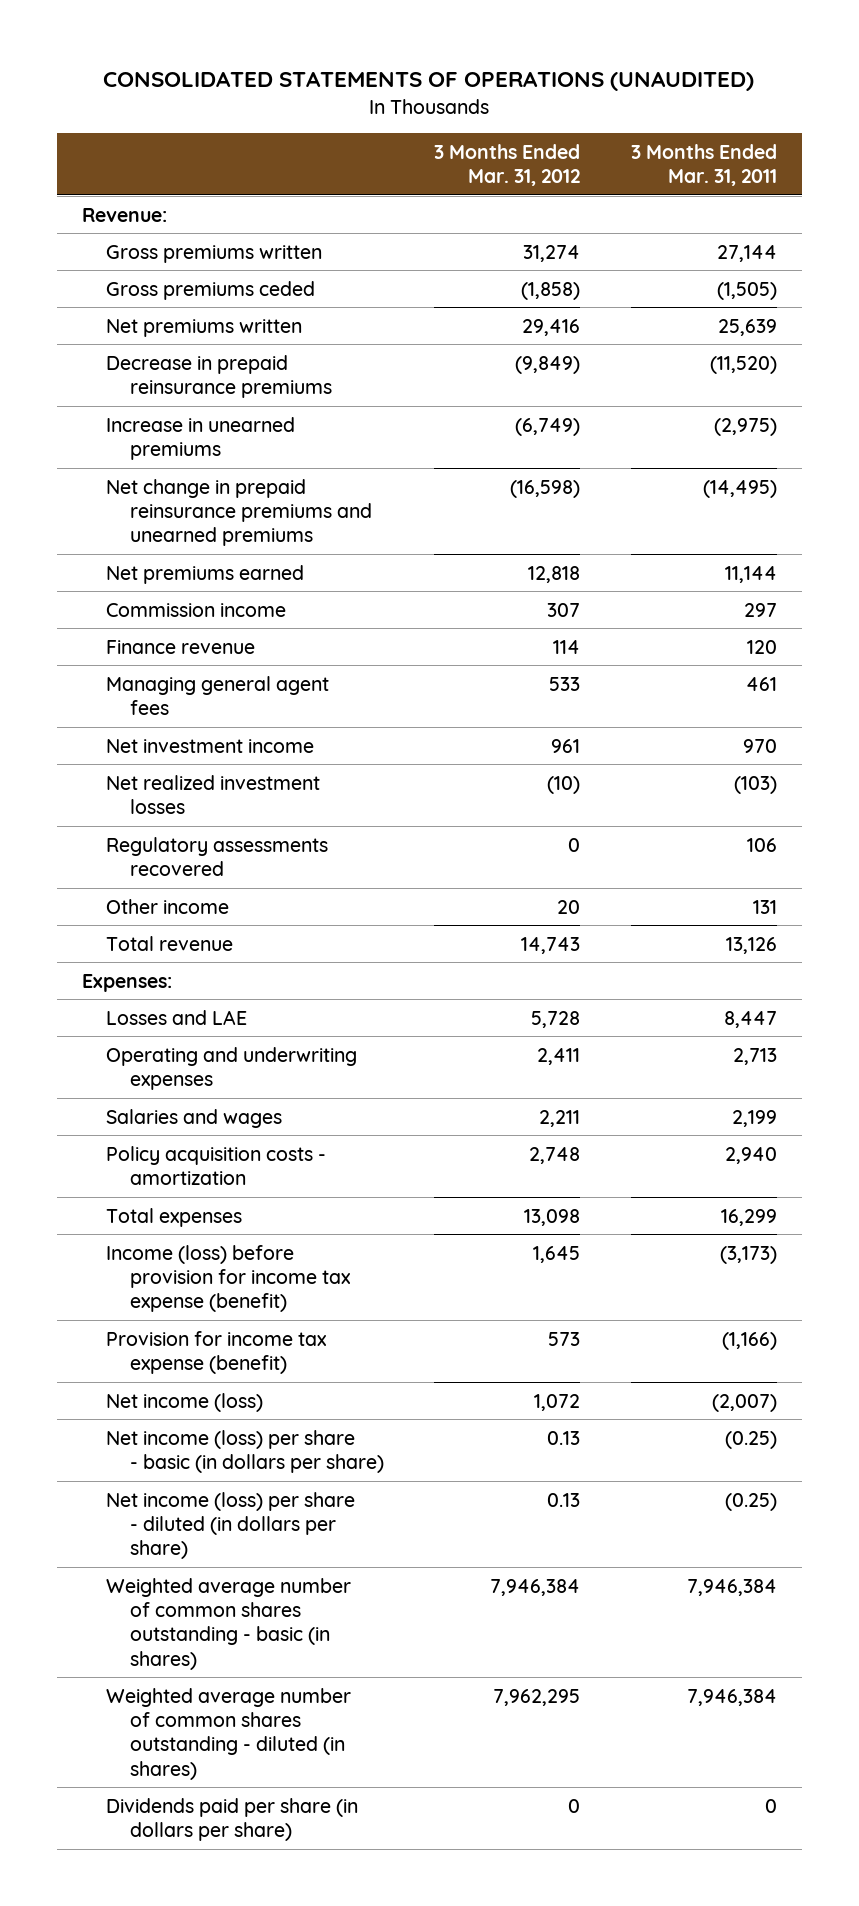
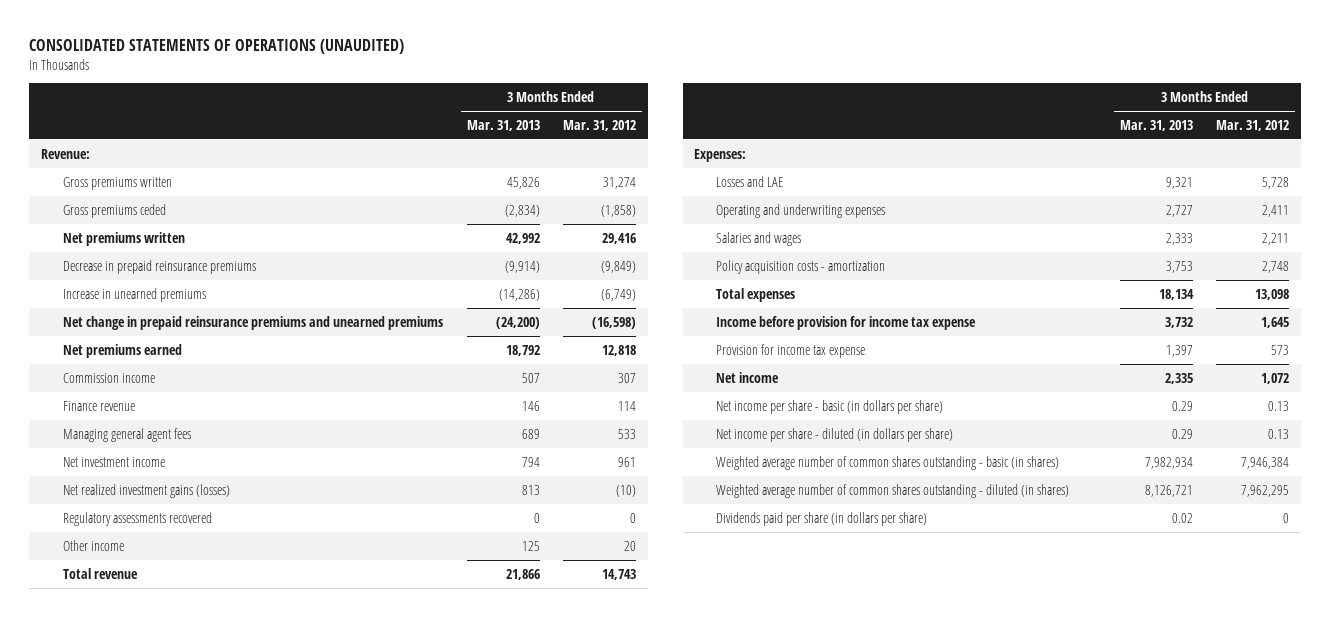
[630,143,777,186] 3 Months Ended Mar. 31, 2011 -> none
none -> [466,119,540,131] Mar. 31, 2013
[106,774,321,814] Net realized investment losses -> [63,483,231,498] Net realized investment gains (losses)
[106,1244,351,1313] Income (loss) before provision for income tax expense (benefit) -> [716,315,977,330] Income before provision for income tax expense
[106,1330,328,1374] Provision for income tax expense (benefit) -> [716,343,866,358] Provision for income tax expense
[106,1392,264,1412] Net income (loss) -> [716,371,780,383] Net income
[106,1429,384,1473] Net income (loss) per share - basic (in dollars per share) -> [716,399,944,414] Net income per share - basic (in dollars per share)
[106,1491,356,1560] Net income (loss) per share - diluted (in dollars per share) -> [716,427,954,442] Net income per share - diluted (in dollars per share)

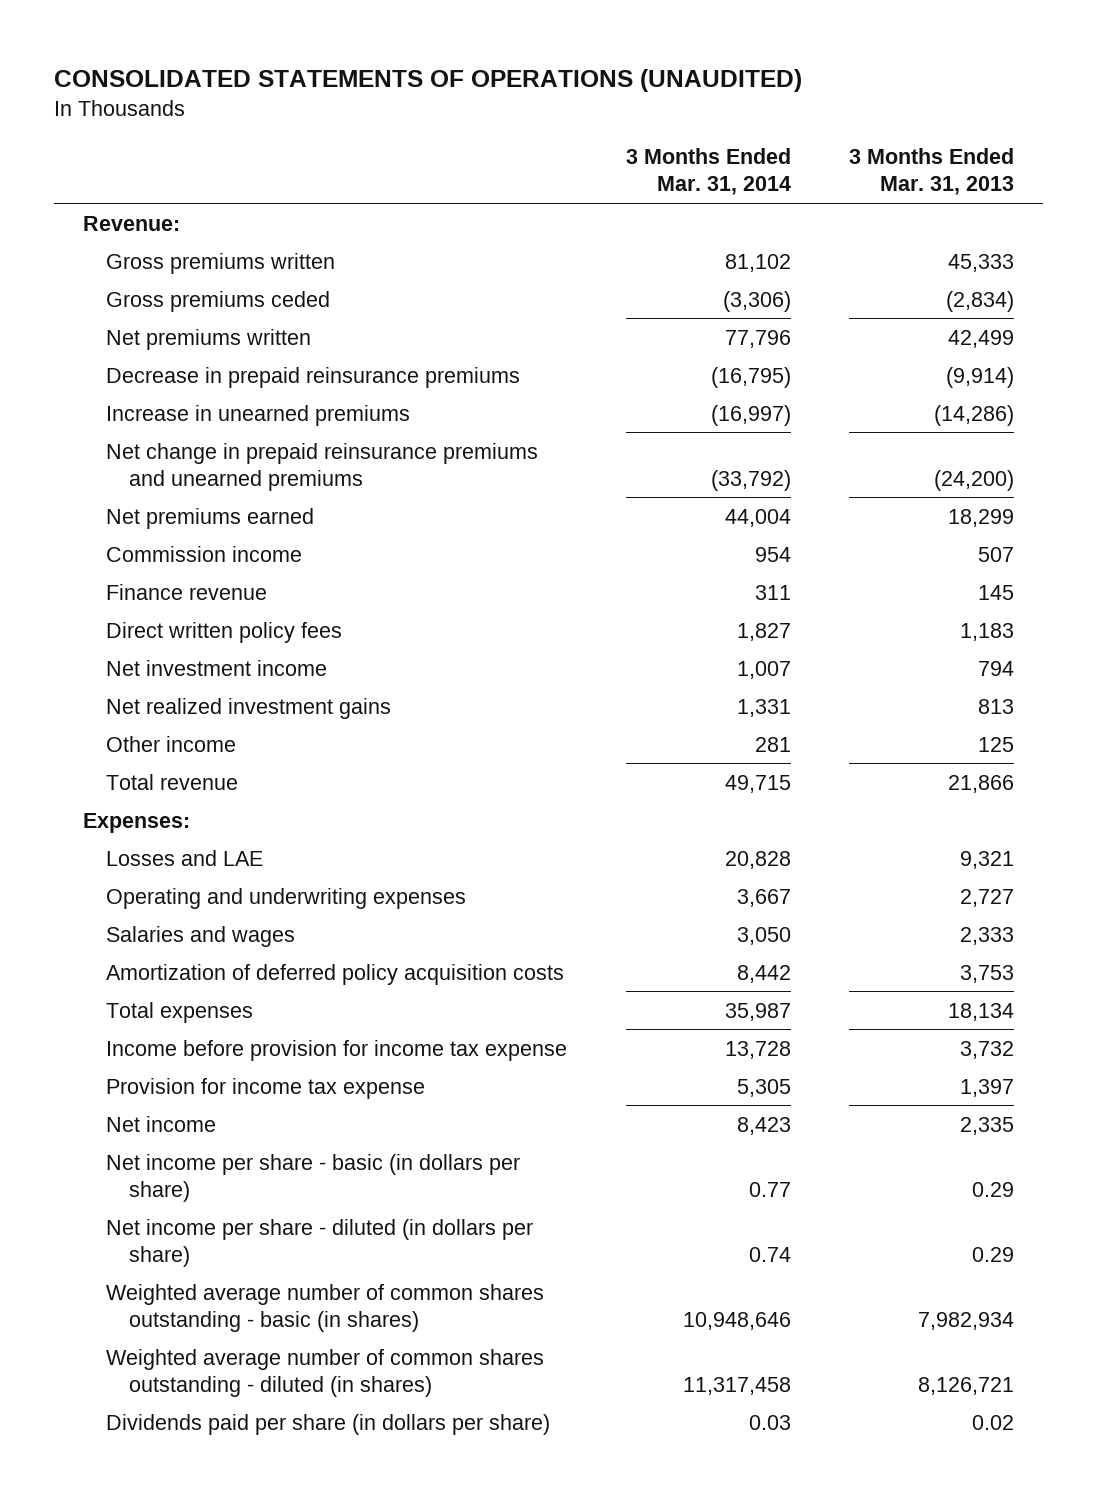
[563,119,637,131] Mar. 31, 2012 -> none
none -> [625,148,791,196] 3 Months Ended Mar. 31, 2014
[506,176,540,189] 45,826 -> [948,253,1015,272] 45,333
[505,232,540,244] 42,992 -> [948,329,1015,348] 42,499
[505,344,540,356] 18,792 -> [948,508,1015,527] 18,299
[63,427,192,442] Managing general agent fees -> none
[521,400,540,411] 146 -> [978,584,1015,600] 145
none -> [106,621,343,643] Direct written policy fees
[63,511,213,526] Regulatory assessments recovered -> none
[63,483,231,498] Net realized investment gains (losses) -> [106,697,392,719] Net realized investment gains
[716,259,886,274] Policy acquisition costs - amortization -> [106,963,565,985] Amortization of deferred policy acquisition costs

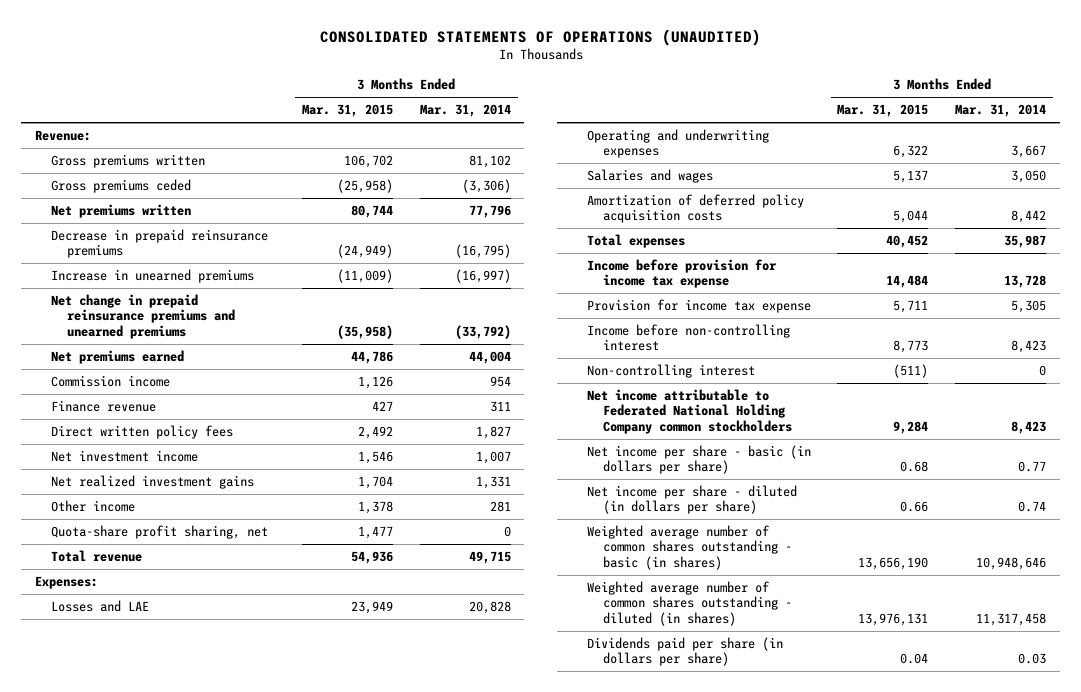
[849,148,1015,196] 3 Months Ended Mar. 31, 2013 -> none
none -> [301,104,393,118] Mar. 31, 2015
none -> [50,525,268,540] Quota-share profit sharing, net
none -> [586,324,790,352] Income before non-controlling interest
none -> [586,364,755,379] Non-controlling interest
[106,1115,217,1132] Net income -> [586,389,792,434] Net income attributable to Federated National Holding Company common stockholders

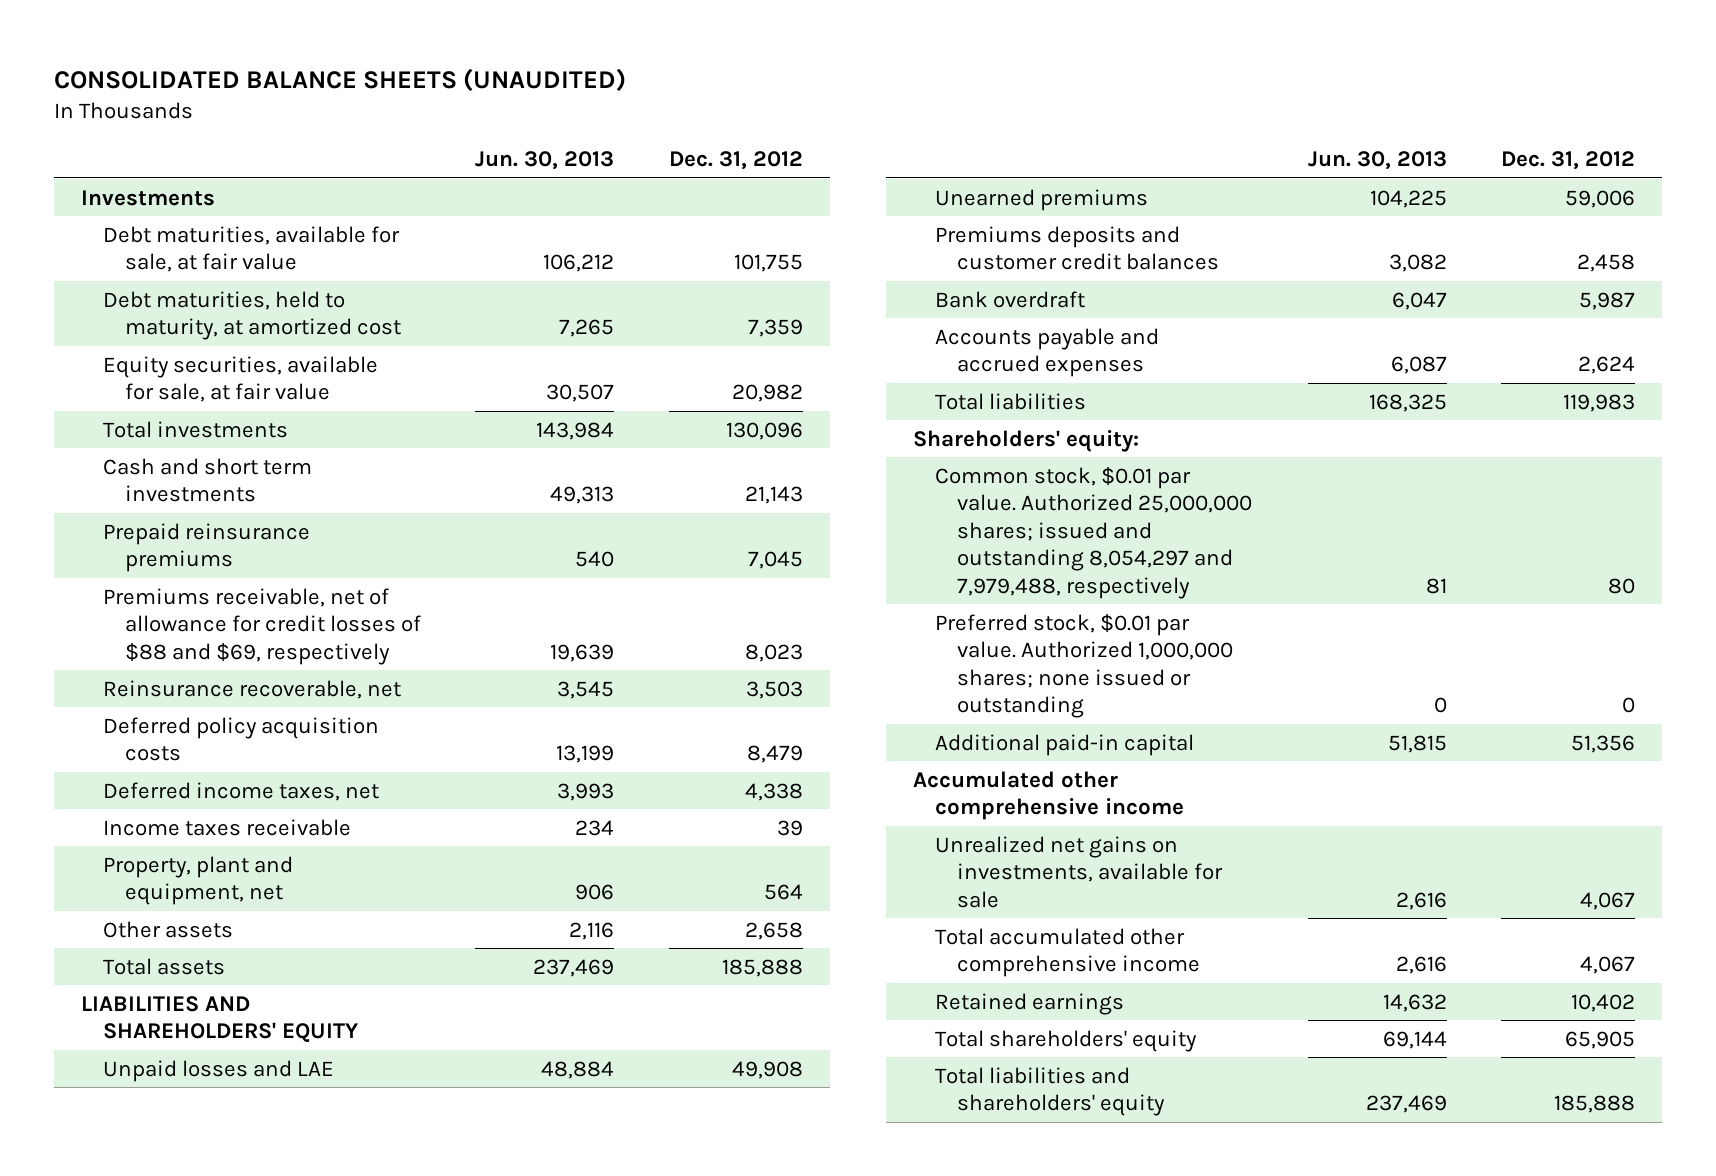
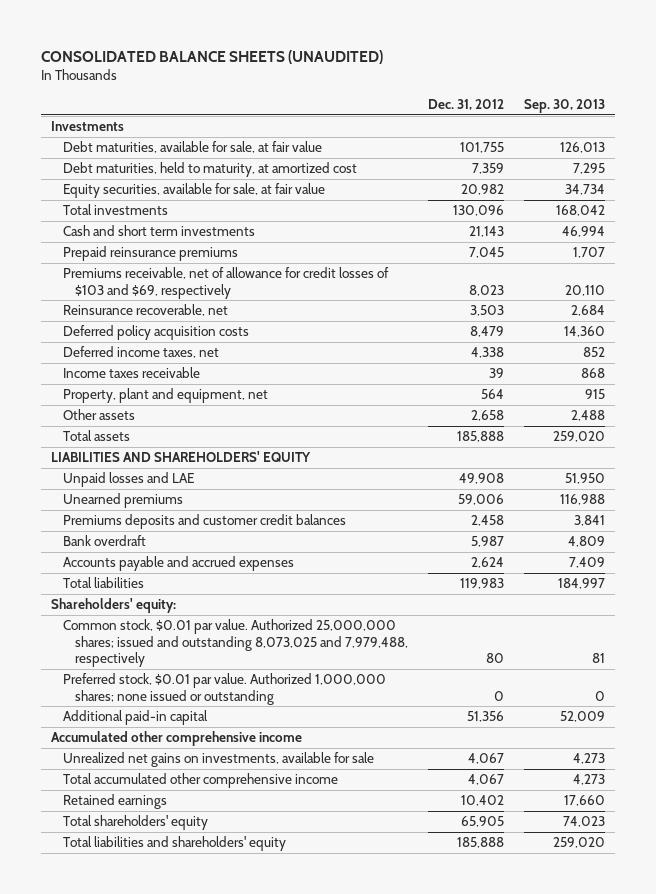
[475,151,615,171] Jun. 30, 2013 -> none
none -> [524,99,606,114] Sep. 30, 2013
[102,587,421,665] Premiums receivable, net of allowance for credit losses of $88 and $69, respectively -> [63,267,390,299] Premiums receivable, net of allowance for credit losses of $103 and $69, respectively
[935,466,1253,599] Common stock, $0.01 par value. Authorized 25,000,000 shares; issued and outstanding 8,054,297 and 7,979,488, respectively -> [63,619,409,667] Common stock, $0.01 par value. Authorized 25,000,000 shares; issued and outstanding 8,073,025 and 7,979,488, respectively

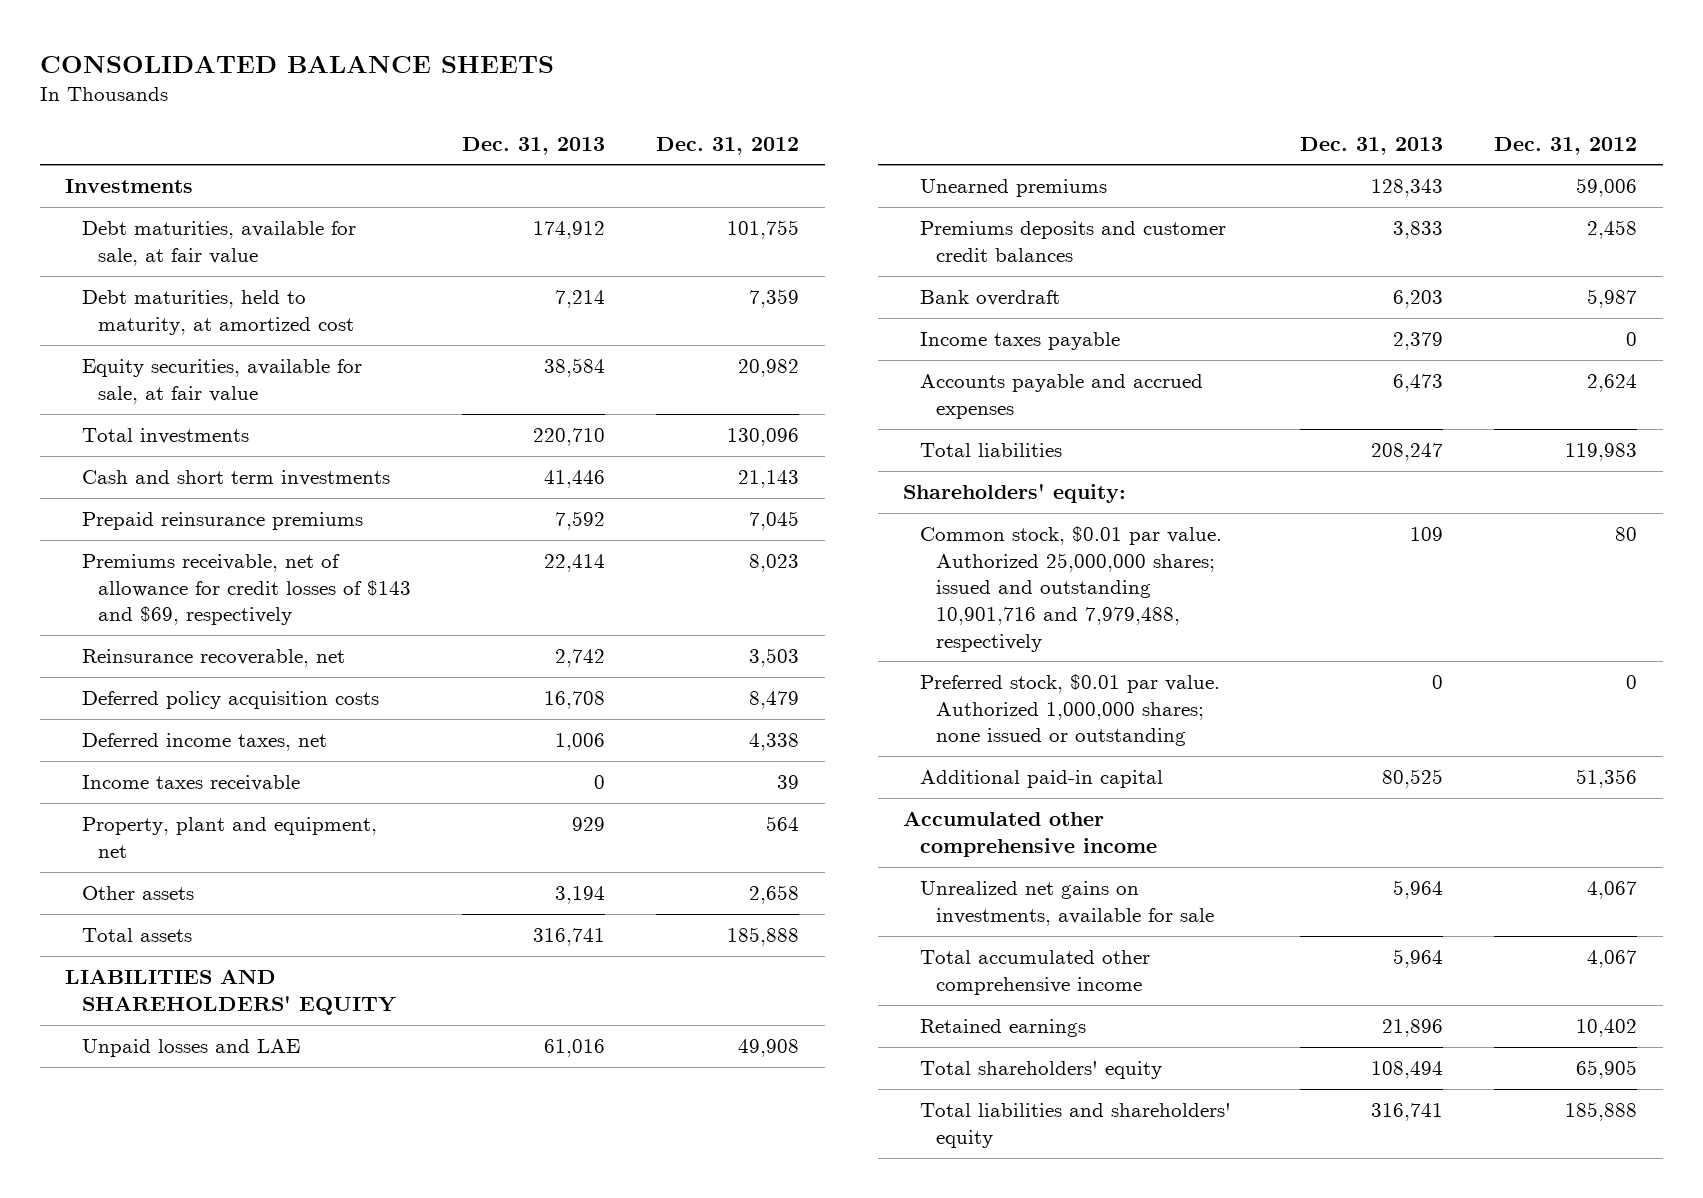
[40,50,383,65] CONSOLIDATED BALANCE SHEETS (UNAUDITED) -> [39,55,554,73] CONSOLIDATED BALANCE SHEETS
[524,99,606,114] Sep. 30, 2013 -> none
none -> [462,136,606,155] Dec. 31, 2013
[63,267,390,299] Premiums receivable, net of allowance for credit losses of $103 and $69, respectively -> [81,554,412,626] Premiums receivable, net of allowance for credit losses of $143 and $69, respectively
none -> [919,332,1120,351] Income taxes payable
[63,619,409,667] Common stock, $0.01 par value. Authorized 25,000,000 shares; issued and outstanding 8,073,025 and 7,979,488, respectively -> [919,526,1222,652] Common stock, $0.01 par value. Authorized 25,000,000 shares; issued and outstanding 10,901,716 and 7,979,488, respectively

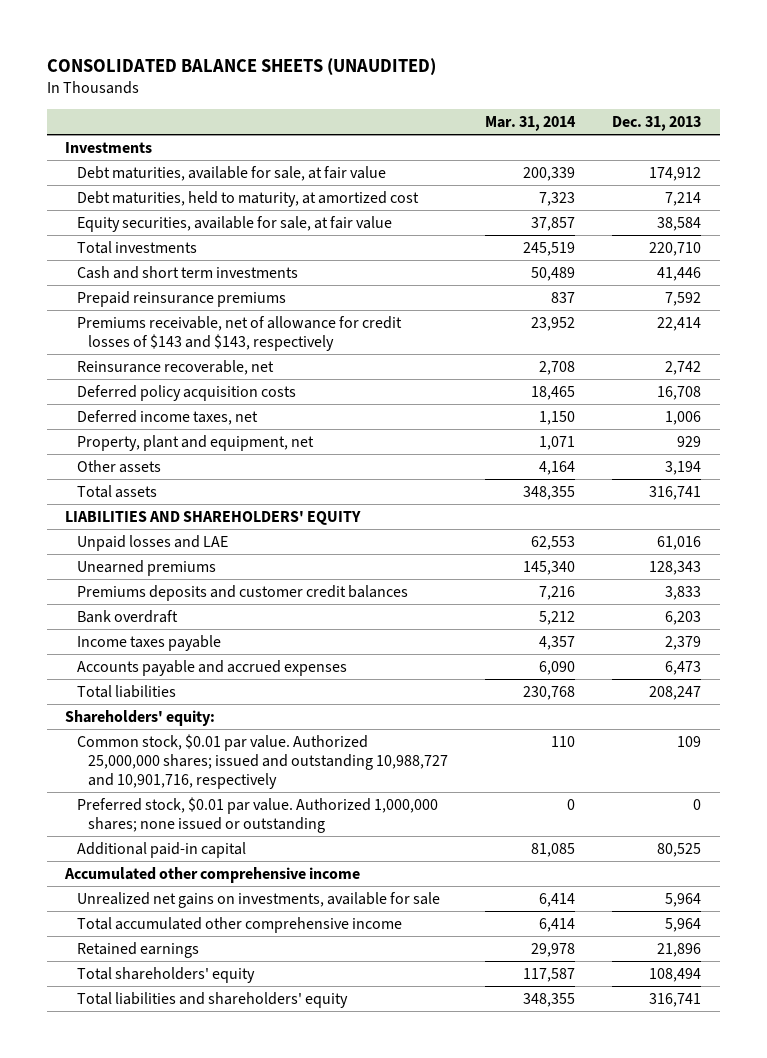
[39,55,554,73] CONSOLIDATED BALANCE SHEETS -> [46,57,436,75] CONSOLIDATED BALANCE SHEETS (UNAUDITED)
[656,136,800,155] Dec. 31, 2012 -> none
none -> [485,115,577,131] Mar. 31, 2014
[81,554,412,626] Premiums receivable, net of allowance for credit losses of $143 and $69, respectively -> [76,315,402,351] Premiums receivable, net of allowance for credit losses of $143 and $143, respectively
[81,775,300,792] Income taxes receivable -> none
[919,526,1222,652] Common stock, $0.01 par value. Authorized 25,000,000 shares; issued and outstanding 10,901,716 and 7,979,488, respectively -> [76,733,448,789] Common stock, $0.01 par value. Authorized 25,000,000 shares; issued and outstanding 10,988,727 and 10,901,716, respectively

